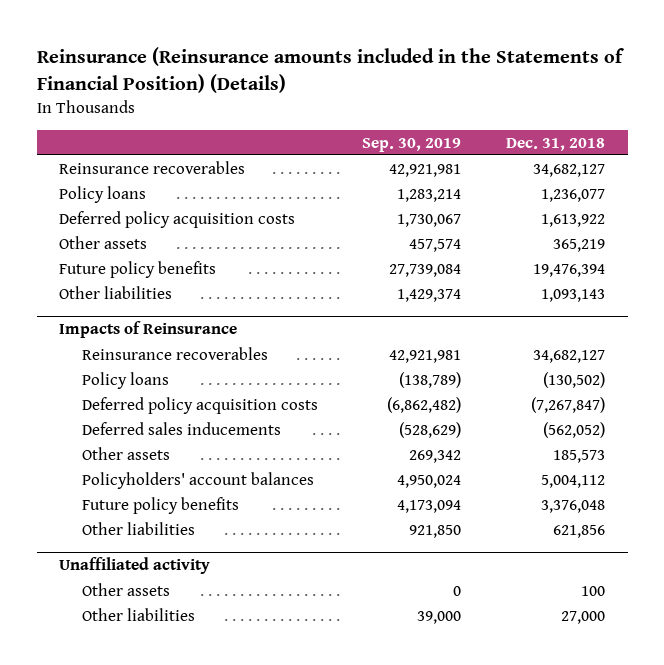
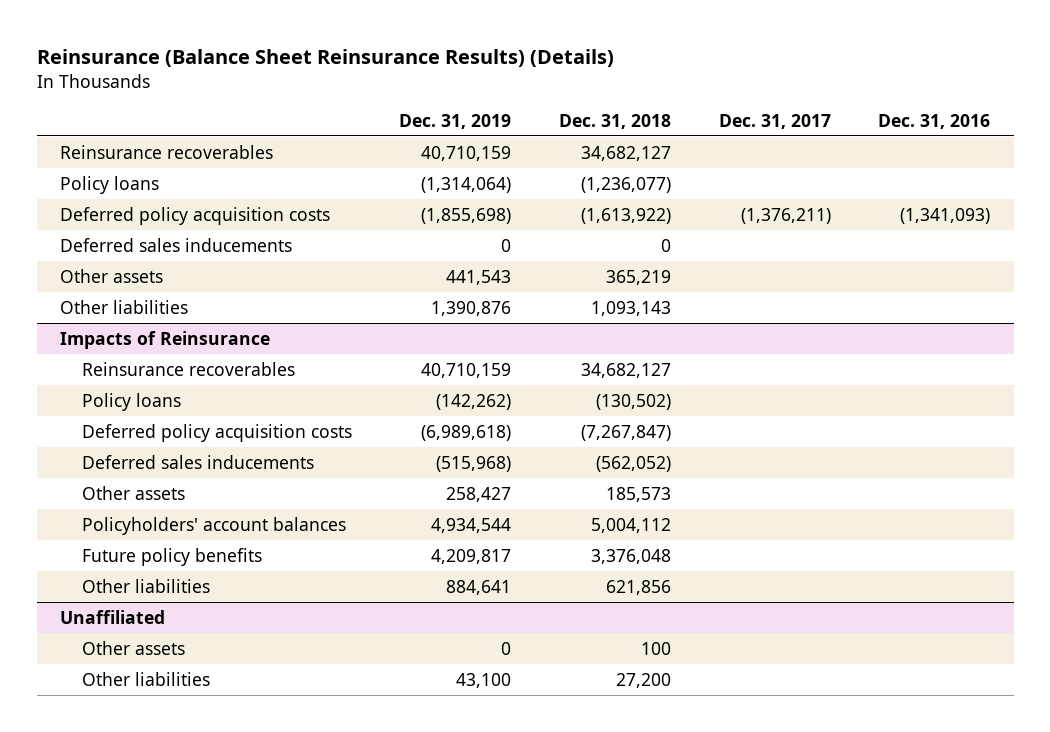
[36,47,624,93] Reinsurance (Reinsurance amounts included in the Statements of Financial Position) (Details) -> [36,48,614,67] Reinsurance (Balance Sheet Reinsurance Results) (Details)
[362,137,462,152] Sep. 30, 2019 -> none
none -> [399,113,512,129] Dec. 31, 2019
none -> [718,113,831,129] Dec. 31, 2017
none -> [878,113,991,129] Dec. 31, 2016
[541,188,606,202] 1,236,077 -> [580,176,671,193] (1,236,077)
[541,213,606,227] 1,613,922 -> [580,207,671,224] (1,613,922)
none -> [60,237,293,252] Deferred sales inducements
[59,260,217,278] Future policy benefits -> none
[59,557,211,575] Unaffiliated activity -> [60,609,166,624] Unaffiliated
[561,610,606,624] 27,000 -> [615,672,671,688] 27,200

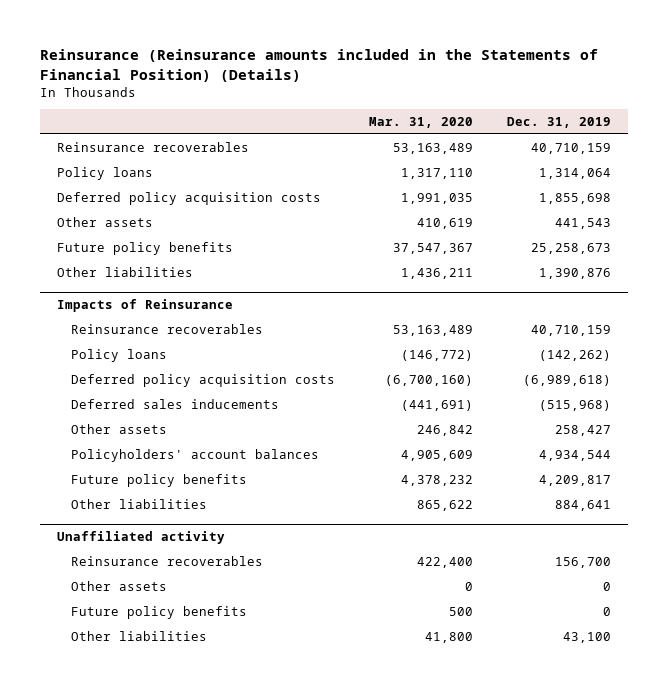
[36,48,614,67] Reinsurance (Balance Sheet Reinsurance Results) (Details) -> [40,48,599,82] Reinsurance (Reinsurance amounts included in the Statements of Financial Position) (Details)
[558,113,671,129] Dec. 31, 2018 -> none
[718,113,831,129] Dec. 31, 2017 -> none
[878,113,991,129] Dec. 31, 2016 -> none
none -> [369,117,474,129] Mar. 31, 2020
[60,237,293,252] Deferred sales inducements -> none
[421,176,512,193] (1,314,064) -> [539,167,612,179] 1,314,064
[421,207,512,224] (1,855,698) -> [539,192,612,204] 1,855,698
none -> [57,241,234,255] Future policy benefits
[60,609,166,624] Unaffiliated -> [57,531,226,545] Unaffiliated activity
none -> [71,555,264,566] Reinsurance recoverables
none -> [71,605,248,619] Future policy benefits

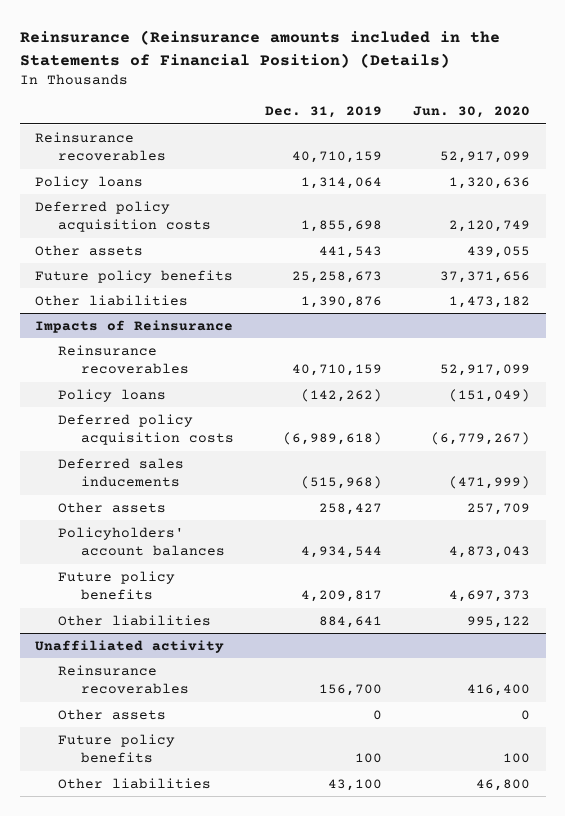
[369,117,474,129] Mar. 31, 2020 -> none
none -> [412,106,530,119] Jun. 30, 2020
[603,606,612,616] 0 -> [354,753,382,764] 100

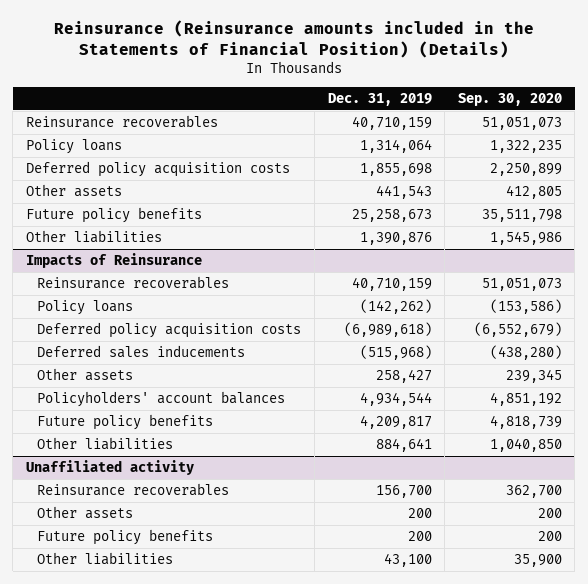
[412,106,530,119] Jun. 30, 2020 -> none
none -> [457,93,562,107] Sep. 30, 2020
[372,709,382,720] 0 -> [407,508,432,519] 200
[354,753,382,764] 100 -> [407,531,432,542] 200

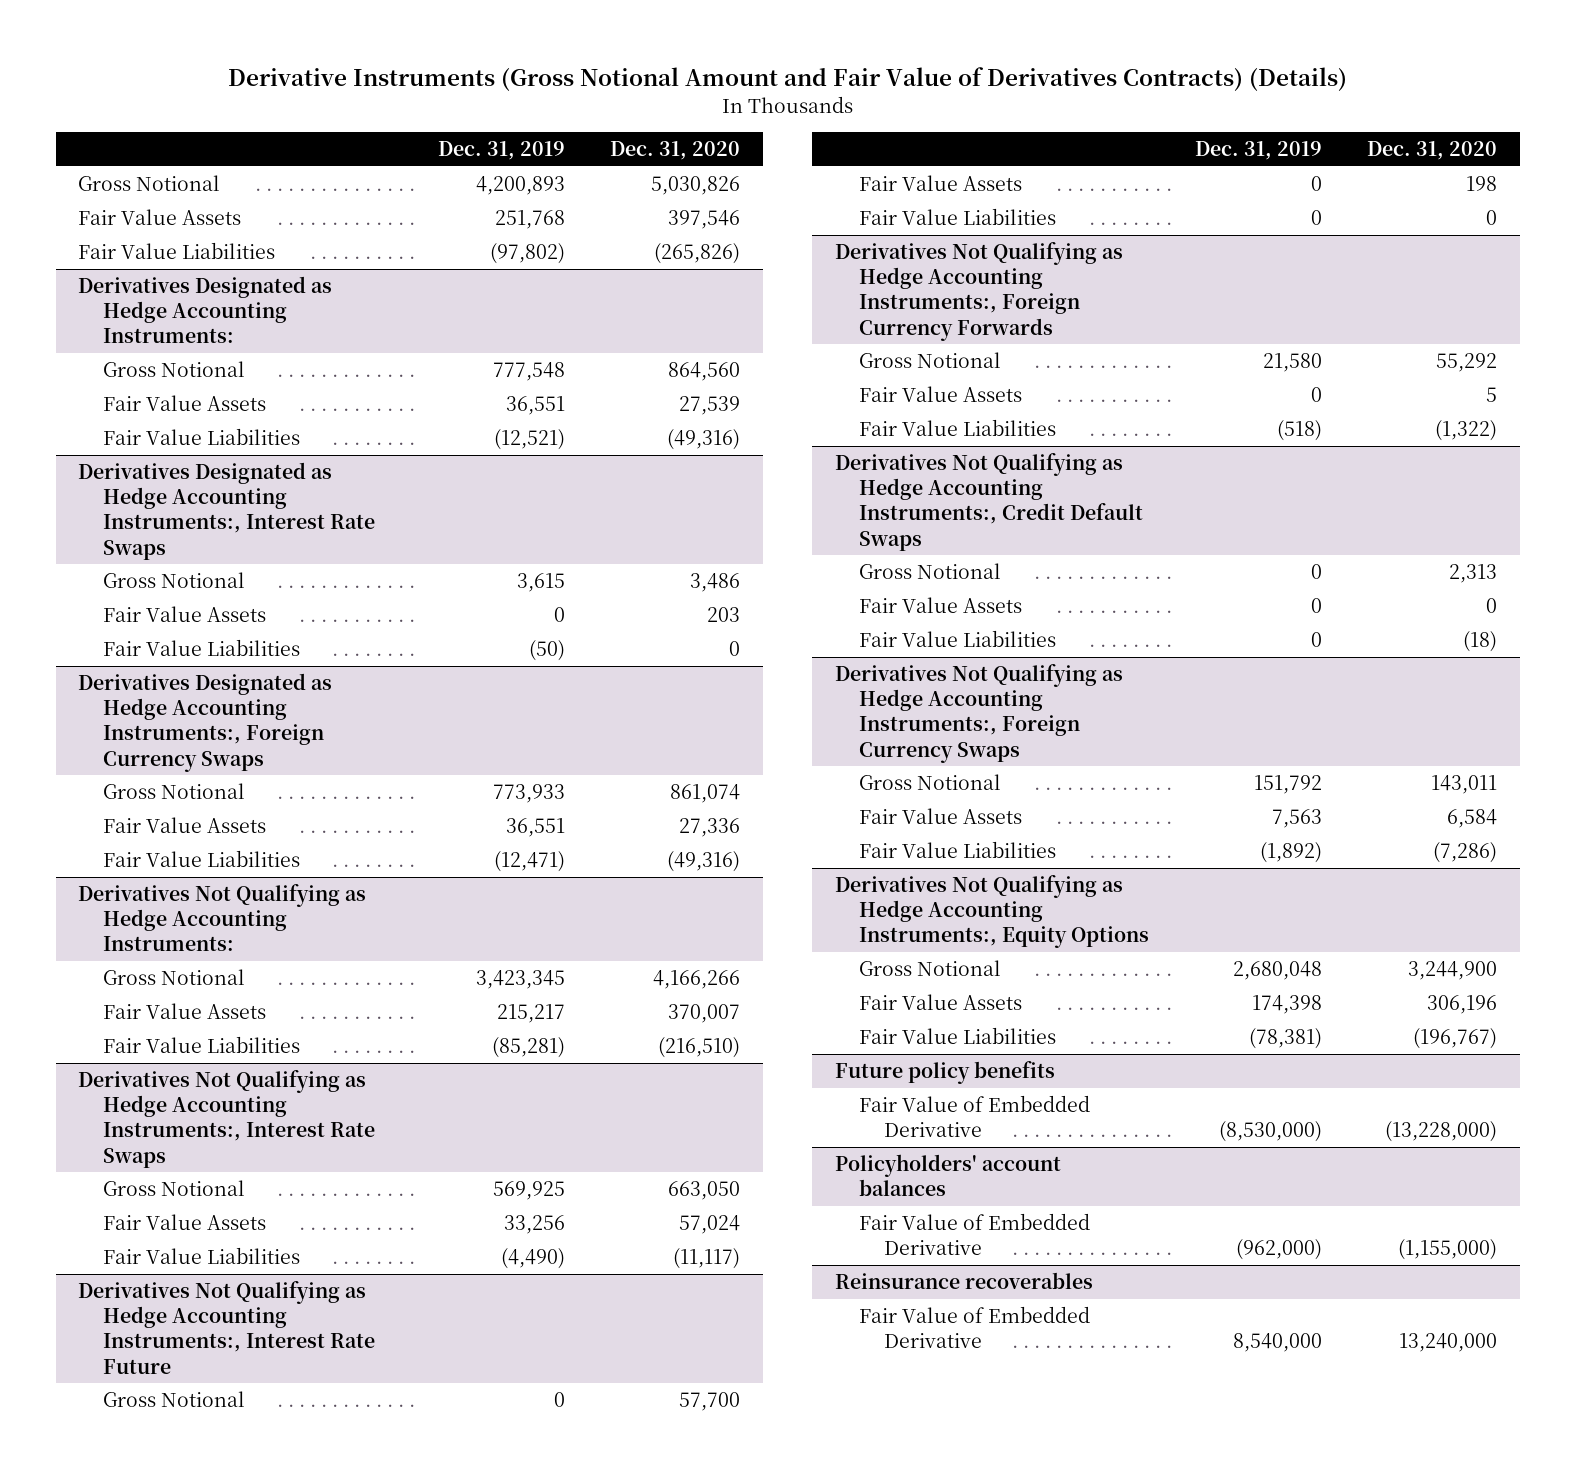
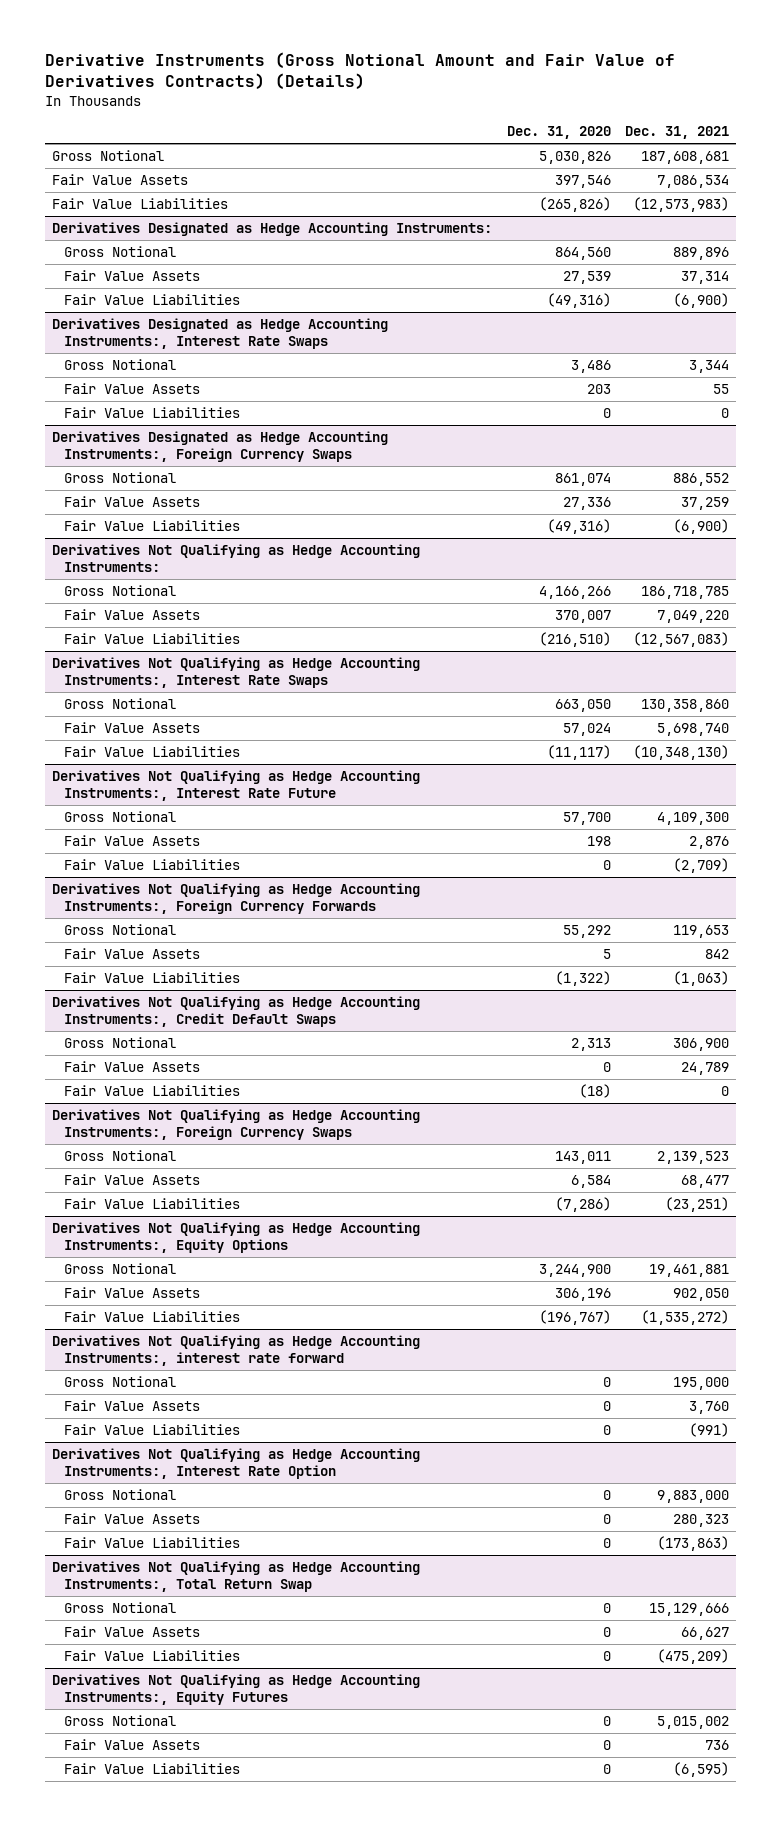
[438,141,566,161] Dec. 31, 2019 -> none
none -> [624,126,729,140] Dec. 31, 2021
[834,1060,1055,1084] Future policy benefits -> none
[859,1094,1091,1138] Fair Value of Embedded Derivative -> none
[834,1153,1061,1197] Policyholders' account balances -> none
[859,1212,1091,1256] Fair Value of Embedded Derivative -> none
[834,1271,1093,1289] Reinsurance recoverables -> none
[859,1305,1091,1349] Fair Value of Embedded Derivative -> none
none -> [52,1334,421,1366] Derivatives Not Qualifying as Hedge Accounting Instruments:, interest rate forward
none -> [64,1375,177,1387] Gross Notional
none -> [64,1399,201,1411] Fair Value Assets
none -> [64,1423,241,1435] Fair Value Liabilities
none -> [52,1447,421,1479] Derivatives Not Qualifying as Hedge Accounting Instruments:, Interest Rate Option
none -> [64,1488,177,1500] Gross Notional
none -> [64,1512,201,1524] Fair Value Assets
none -> [64,1536,241,1548] Fair Value Liabilities
none -> [52,1560,421,1592] Derivatives Not Qualifying as Hedge Accounting Instruments:, Total Return Swap
none -> [64,1601,177,1613] Gross Notional
none -> [64,1625,201,1637] Fair Value Assets
none -> [64,1649,241,1661] Fair Value Liabilities
none -> [52,1673,421,1705] Derivatives Not Qualifying as Hedge Accounting Instruments:, Equity Futures
none -> [64,1714,177,1726] Gross Notional
none -> [64,1738,201,1750] Fair Value Assets
none -> [64,1762,241,1774] Fair Value Liabilities

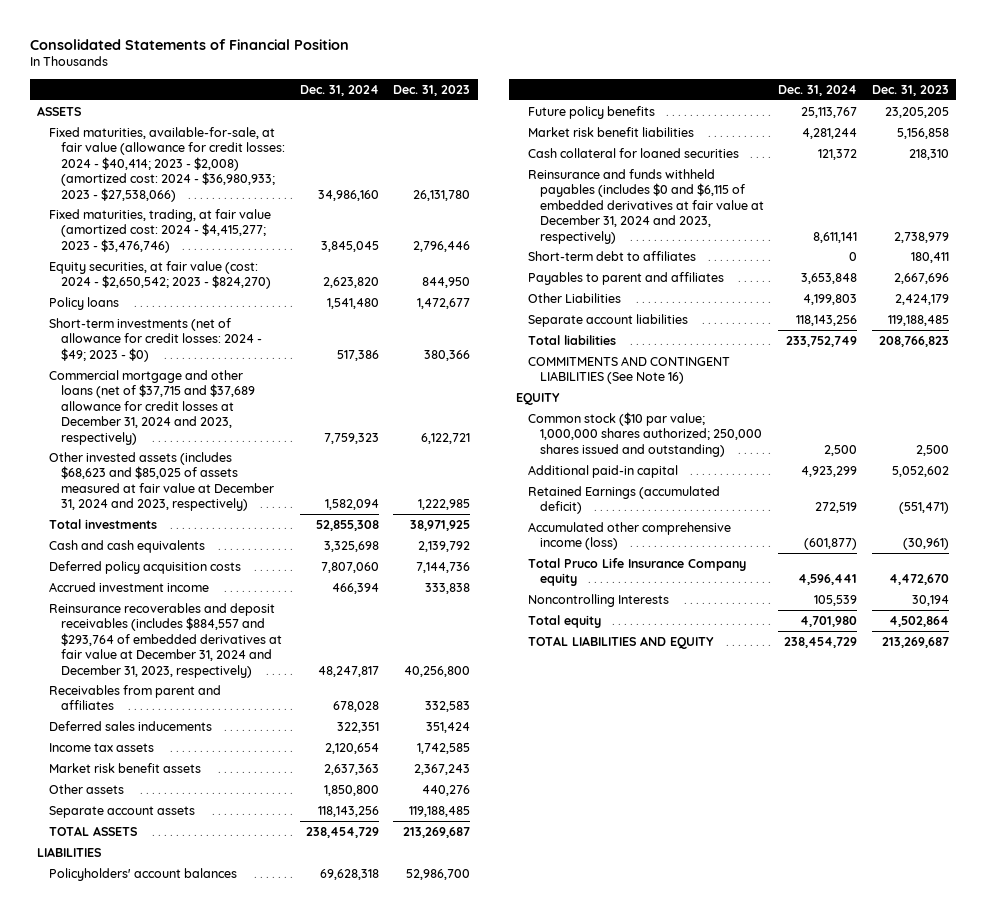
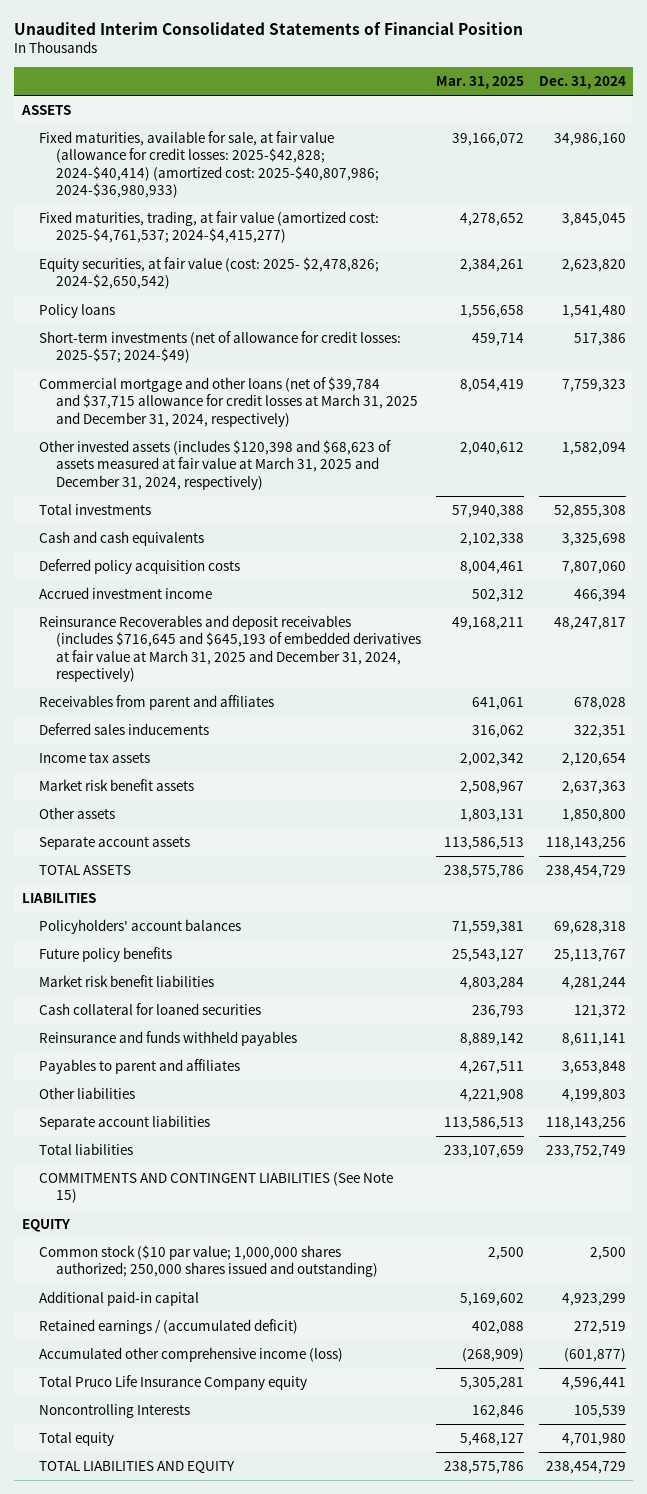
[30,38,350,50] Consolidated Statements of Financial Position -> [14,22,524,36] Unaudited Interim Consolidated Statements of Financial Position
[393,84,471,96] Dec. 31, 2023 -> none
none -> [435,75,524,89] Mar. 31, 2025
[49,126,286,202] Fixed maturities, available-for-sale, at fair value (allowance for credit losses: 2024 - $40,414; 2023 - $2,008) (amortized cost: 2024 - $36,980,933; 2023 - $27,538,066) -> [38,131,379,199] Fixed maturities, available for sale, at fair value (allowance for credit losses: 2025-$42,828; 2024-$40,414) (amortized cost: 2025-$40,807,986; 2024-$36,980,933)
[49,208,272,253] Fixed maturities, trading, at fair value (amortized cost: 2024 - $4,415,277; 2023 - $3,476,746) -> [38,211,379,244] Fixed maturities, trading, at fair value (amortized cost: 2025-$4,761,537; 2024-$4,415,277)
[49,260,272,290] Equity securities, at fair value (cost: 2024 - $2,650,542; 2023 - $824,270) -> [38,257,379,290] Equity securities, at fair value (cost: 2025- $2,478,826; 2024-$2,650,542)
[49,317,263,362] Short-term investments (net of allowance for credit losses: 2024 - $49; 2023 - $0) -> [38,331,401,364] Short-term investments (net of allowance for credit losses: 2025-$57; 2024-$49)
[49,369,256,445] Commercial mortgage and other loans (net of $37,715 and $37,689 allowance for credit losses at December 31, 2024 and 2023, respectively) -> [38,377,418,427] Commercial mortgage and other loans (net of $39,784 and $37,715 allowance for credit losses at March 31, 2025 and December 31, 2024, respectively)
[49,451,275,512] Other invested assets (includes $68,623 and $85,025 of assets measured at fair value at December 31, 2024 and 2023, respectively) -> [38,440,391,490] Other invested assets (includes $120,398 and $68,623 of assets measured at fair value at March 31, 2025 and December 31, 2024, respectively)
[49,602,283,678] Reinsurance recoverables and deposit receivables (includes $884,557 and $293,764 of embedded derivatives at fair value at December 31, 2024 and December 31, 2023, respectively) -> [38,615,421,683] Reinsurance Recoverables and deposit receivables (includes $716,645 and $645,193 of embedded derivatives at fair value at March 31, 2025 and December 31, 2024, respectively)
[527,250,696,261] Short-term debt to affiliates -> none
[527,168,764,244] Reinsurance and funds withheld payables (includes $0 and $6,115 of embedded derivatives at fair value at December 31, 2024 and 2023, respectively) -> [38,1031,297,1047] Reinsurance and funds withheld payables
[527,292,621,303] Other Liabilities -> [38,1087,135,1100] Other liabilities
[527,355,730,385] COMMITMENTS AND CONTINGENT LIABILITIES (See Note 16) -> [38,1172,393,1204] COMMITMENTS AND CONTINGENT LIABILITIES (See Note 15)
[527,485,720,515] Retained Earnings (accumulated deficit) -> [38,1319,298,1335] Retained earnings / (accumulated deficit)

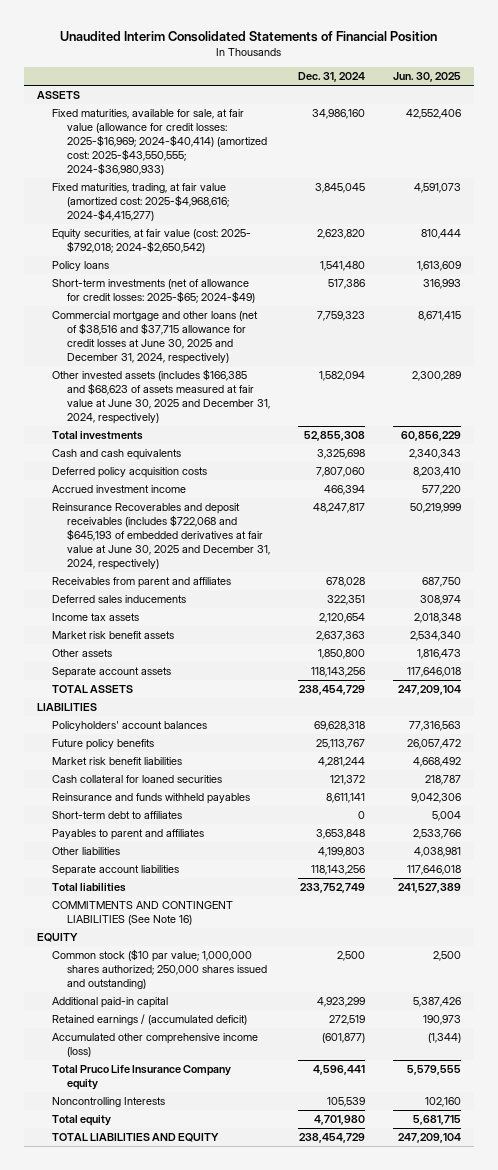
[435,75,524,89] Mar. 31, 2025 -> none
none -> [392,72,461,83] Jun. 30, 2025
[38,131,379,199] Fixed maturities, available for sale, at fair value (allowance for credit losses: 2025-$42,828; 2024-$40,414) (amortized cost: 2025-$40,807,986; 2024-$36,980,933) -> [52,109,268,176] Fixed maturities, available for sale, at fair value (allowance for credit losses: 2025-$16,969; 2024-$40,414) (amortized cost: 2025-$43,550,555; 2024-$36,980,933)
[38,211,379,244] Fixed maturities, trading, at fair value (amortized cost: 2025-$4,761,537; 2024-$4,415,277) -> [52,183,230,222] Fixed maturities, trading, at fair value (amortized cost: 2025-$4,968,616; 2024-$4,415,277)
[38,257,379,290] Equity securities, at fair value (cost: 2025- $2,478,826; 2024-$2,650,542) -> [52,229,252,254] Equity securities, at fair value (cost: 2025- $792,018; 2024-$2,650,542)
[38,331,401,364] Short-term investments (net of allowance for credit losses: 2025-$57; 2024-$49) -> [52,279,256,304] Short-term investments (net of allowance for credit losses: 2025-$65; 2024-$49)
[38,377,418,427] Commercial mortgage and other loans (net of $39,784 and $37,715 allowance for credit losses at March 31, 2025 and December 31, 2024, respectively) -> [52,311,259,365] Commercial mortgage and other loans (net of $38,516 and $37,715 allowance for credit losses at June 30, 2025 and December 31, 2024, respectively)
[38,440,391,490] Other invested assets (includes $120,398 and $68,623 of assets measured at fair value at March 31, 2025 and December 31, 2024, respectively) -> [52,369,271,425] Other invested assets (includes $166,385 and $68,623 of assets measured at fair value at June 30, 2025 and December 31, 2024, respectively)
[38,615,421,683] Reinsurance Recoverables and deposit receivables (includes $716,645 and $645,193 of embedded derivatives at fair value at March 31, 2025 and December 31, 2024, respectively) -> [52,503,271,571] Reinsurance Recoverables and deposit receivables (includes $722,068 and $645,193 of embedded derivatives at fair value at June 30, 2025 and December 31, 2024, respectively)
none -> [52,811,183,820] Short-term debt to affiliates
[38,1172,393,1204] COMMITMENTS AND CONTINGENT LIABILITIES (See Note 15) -> [52,901,234,926] COMMITMENTS AND CONTINGENT LIABILITIES (See Note 16)

